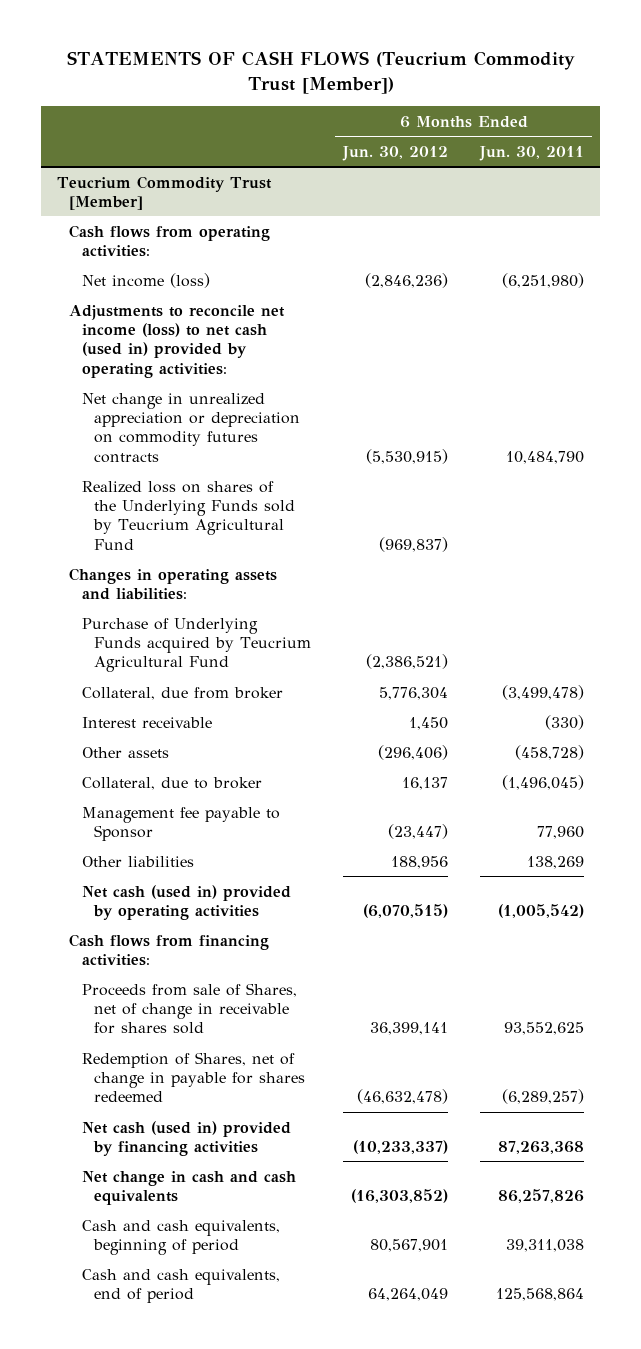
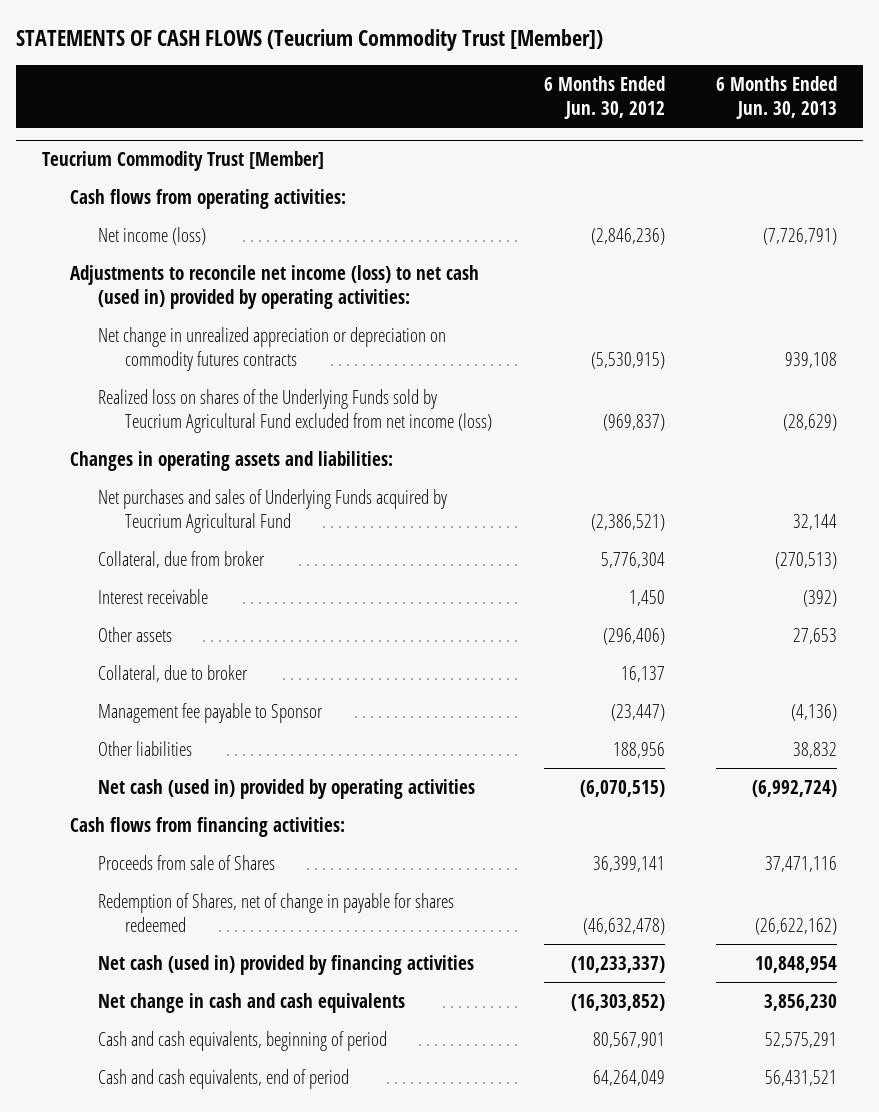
[479,145,585,161] Jun. 30, 2011 -> none
none -> [716,75,838,120] 6 Months Ended Jun. 30, 2013
[81,480,295,550] Realized loss on shares of the Underlying Funds sold by Teucrium Agricultural Fund -> [97,388,493,434] Realized loss on shares of the Underlying Funds sold by Teucrium Agricultural Fund excluded from net income (loss)
[81,617,311,673] Purchase of Underlying Funds acquired by Teucrium Agricultural Fund -> [97,488,447,534] Net purchases and sales of Underlying Funds acquired by Teucrium Agricultural Fund
[81,982,297,1035] Proceeds from sale of Shares, net of change in receivable for shares sold -> [97,854,275,870] Proceeds from sale of Shares

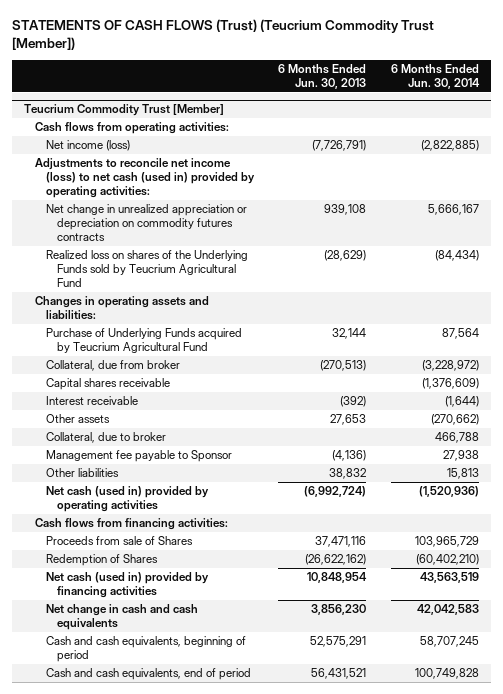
[16,28,604,51] STATEMENTS OF CASH FLOWS (Teucrium Commodity Trust [Member]) -> [11,18,434,51] STATEMENTS OF CASH FLOWS (Trust) (Teucrium Commodity Trust [Member])
[543,75,665,120] 6 Months Ended Jun. 30, 2012 -> none
none -> [391,64,481,90] 6 Months Ended Jun. 30, 2014
[97,388,493,434] Realized loss on shares of the Underlying Funds sold by Teucrium Agricultural Fund excluded from net income (loss) -> [45,250,248,288] Realized loss on shares of the Underlying Funds sold by Teucrium Agricultural Fund
[97,488,447,534] Net purchases and sales of Underlying Funds acquired by Teucrium Agricultural Fund -> [45,328,242,354] Purchase of Underlying Funds acquired by Teucrium Agricultural Fund
none -> [45,378,170,391] Capital shares receivable
[97,892,454,933] Redemption of Shares, net of change in payable for shares redeemed -> [45,554,158,567] Redemption of Shares

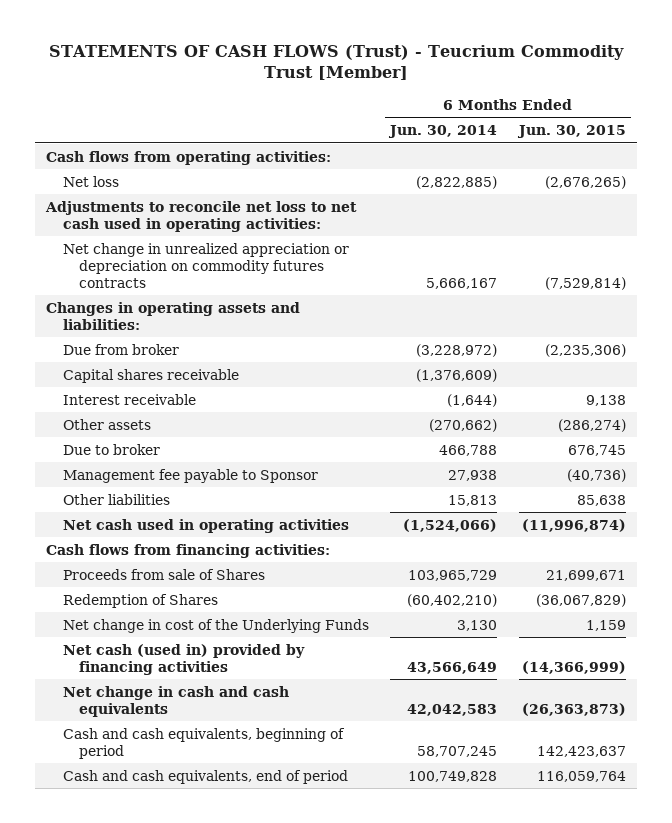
[11,18,434,51] STATEMENTS OF CASH FLOWS (Trust) (Teucrium Commodity Trust [Member]) -> [48,44,624,81] STATEMENTS OF CASH FLOWS (Trust) - Teucrium Commodity Trust [Member]
[278,64,367,90] 6 Months Ended Jun. 30, 2013 -> none
none -> [516,125,626,139] Jun. 30, 2015
[23,104,224,117] Teucrium Commodity Trust [Member] -> none
[45,140,130,152] Net income (loss) -> [62,175,119,187] Net loss
[34,158,255,199] Adjustments to reconcile net income (loss) to net cash (used in) provided by operating activities: -> [45,200,358,232] Adjustments to reconcile net loss to net cash used in operating activities:
[45,250,248,288] Realized loss on shares of the Underlying Funds sold by Teucrium Agricultural Fund -> none
[45,328,242,354] Purchase of Underlying Funds acquired by Teucrium Agricultural Fund -> none
[45,360,180,372] Collateral, due from broker -> [62,343,179,355] Due from broker
[45,432,166,444] Collateral, due to broker -> [62,443,160,455] Due to broker
[45,486,209,513] Net cash (used in) provided by operating activities -> [62,518,349,533] Net cash used in operating activities
[419,486,480,498] (1,520,936) -> [403,518,498,532] (1,524,066)
none -> [62,618,369,633] Net change in cost of the Underlying Funds
[420,572,480,584] 43,563,519 -> [407,661,498,674] 43,566,649

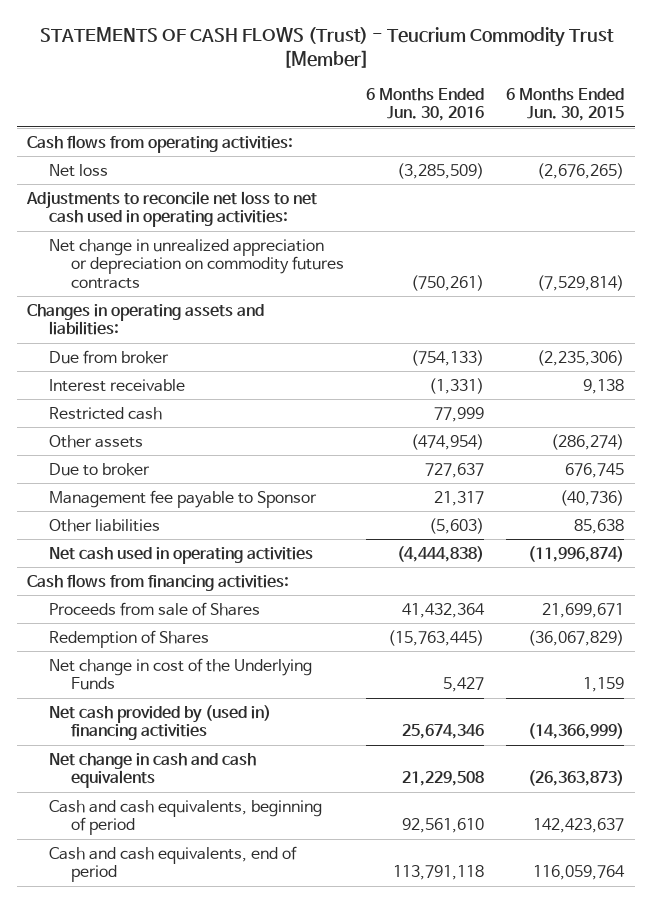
[388,125,498,139] Jun. 30, 2014 -> none
none -> [366,87,485,122] 6 Months Ended Jun. 30, 2016
[62,368,239,383] Capital shares receivable -> none
none -> [49,406,163,420] Restricted cash
[62,643,305,675] Net cash (used in) provided by financing activities -> [49,704,272,741] Net cash provided by (used in) financing activities

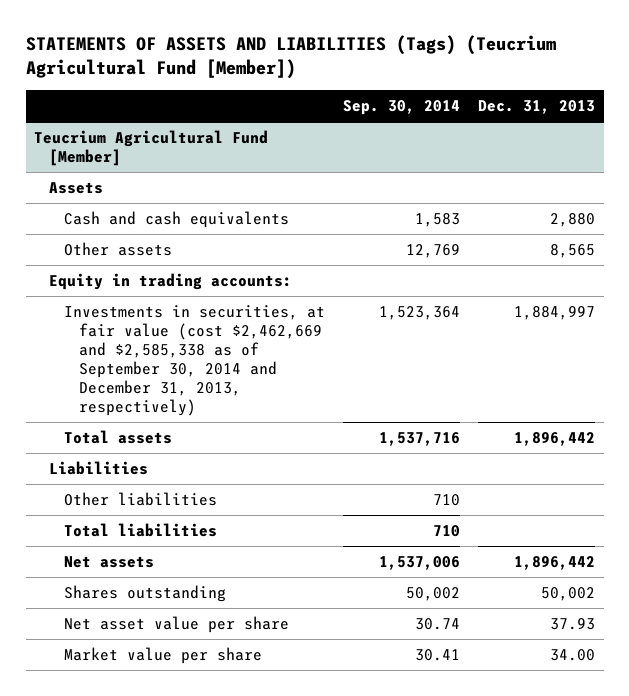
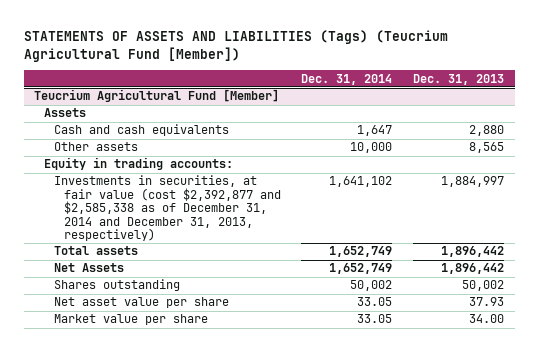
[343,100,461,116] Sep. 30, 2014 -> none
none -> [301,73,393,85] Dec. 31, 2014
[64,305,326,416] Investments in securities, at fair value (cost $2,462,669 and $2,585,338 as of September 30, 2014 and December 31, 2013, respectively) -> [53,175,281,242] Investments in securities, at fair value (cost $2,392,877 and $2,585,338 as of December 31, 2014 and December 31, 2013, respectively)
[49,461,149,476] Liabilities -> none
[64,492,218,507] Other liabilities -> none
[64,523,218,538] Total liabilities -> none
[64,556,155,569] Net assets -> [53,263,124,273] Net Assets

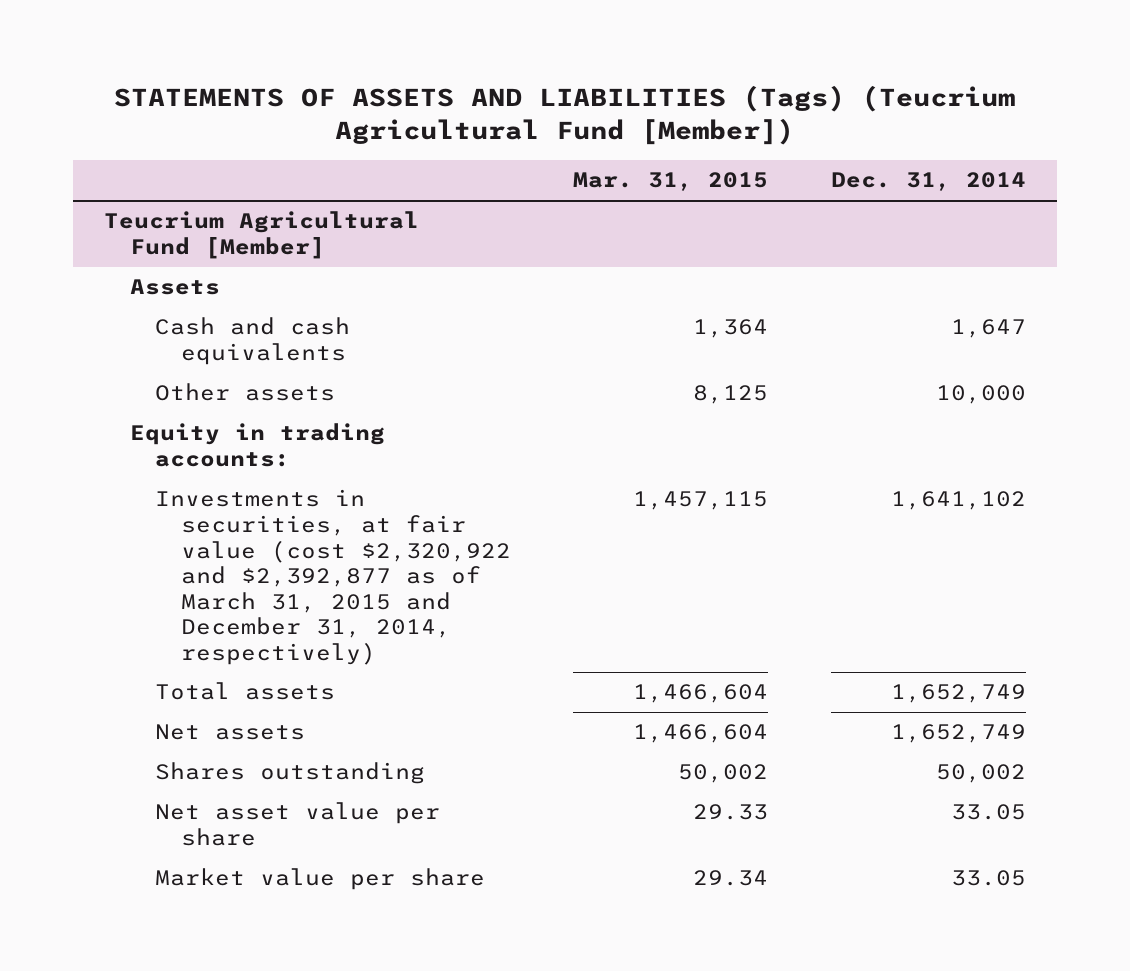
[413,73,505,85] Dec. 31, 2013 -> none
none -> [573,172,769,192] Mar. 31, 2015
[53,175,281,242] Investments in securities, at fair value (cost $2,392,877 and $2,585,338 as of December 31, 2014 and December 31, 2013, respectively) -> [155,489,511,665] Investments in securities, at fair value (cost $2,320,922 and $2,392,877 as of March 31, 2015 and December 31, 2014, respectively)
[53,263,124,273] Net Assets -> [155,724,306,741] Net assets

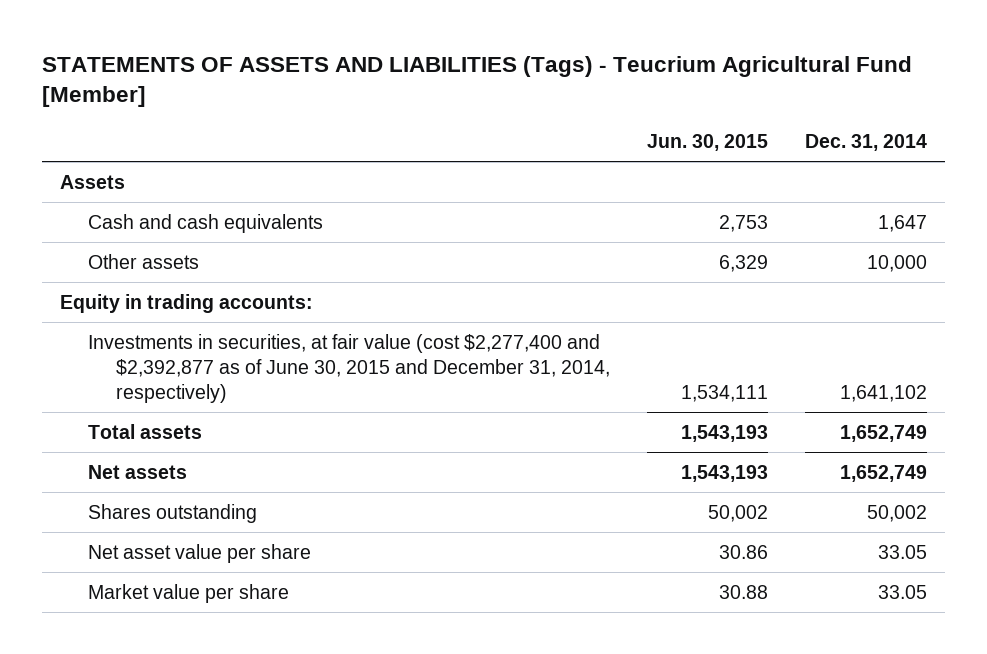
[114,84,1016,145] STATEMENTS OF ASSETS AND LIABILITIES (Tags) (Teucrium Agricultural Fund [Member]) -> [41,56,912,108] STATEMENTS OF ASSETS AND LIABILITIES (Tags) - Teucrium Agricultural Fund [Member]
[573,172,769,192] Mar. 31, 2015 -> none
none -> [646,134,768,152] Jun. 30, 2015
[104,211,420,260] Teucrium Agricultural Fund [Member] -> none
[155,489,511,665] Investments in securities, at fair value (cost $2,320,922 and $2,392,877 as of March 31, 2015 and December 31, 2014, respectively) -> [88,333,610,403] Investments in securities, at fair value (cost $2,277,400 and $2,392,877 as of June 30, 2015 and December 31, 2014, respectively)

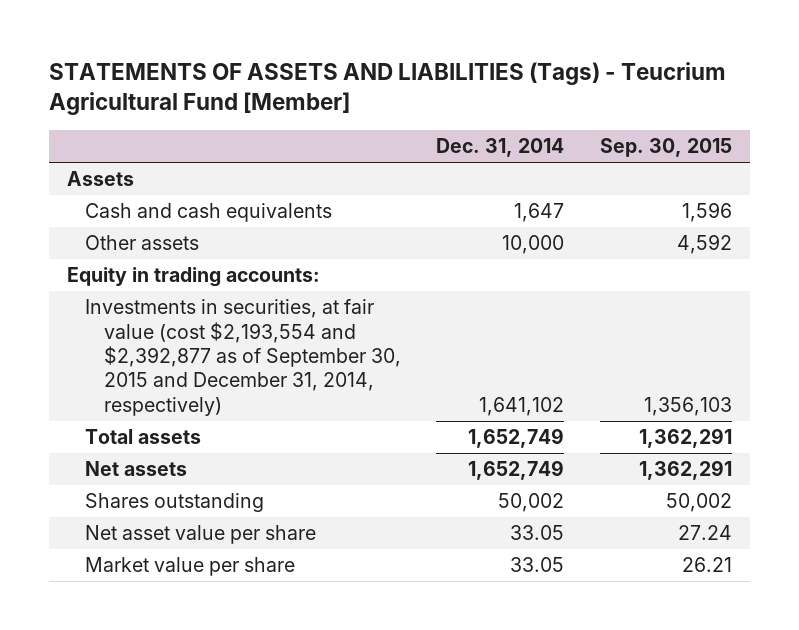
[646,134,768,152] Jun. 30, 2015 -> none
none -> [600,138,733,158] Sep. 30, 2015
[88,333,610,403] Investments in securities, at fair value (cost $2,277,400 and $2,392,877 as of June 30, 2015 and December 31, 2014, respectively) -> [85,299,401,416] Investments in securities, at fair value (cost $2,193,554 and $2,392,877 as of September 30, 2015 and December 31, 2014, respectively)

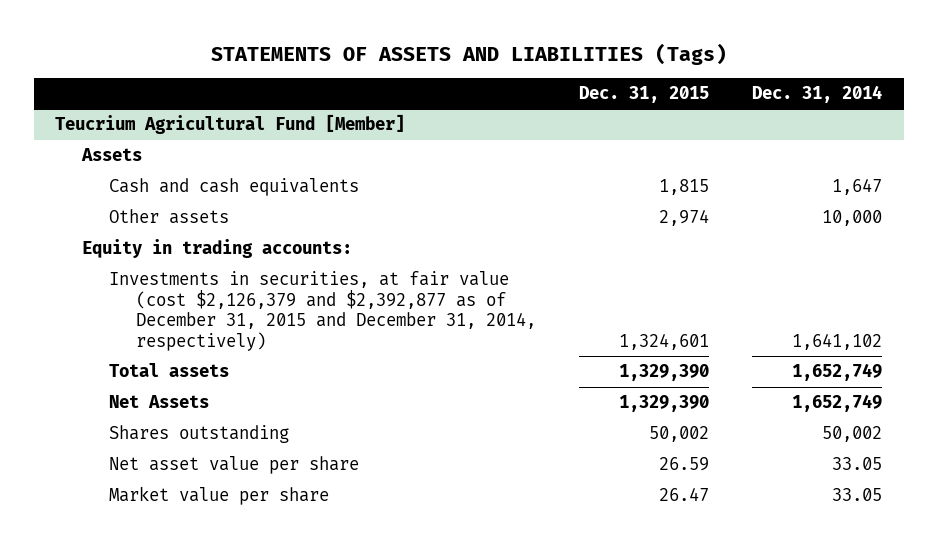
[48,61,726,116] STATEMENTS OF ASSETS AND LIABILITIES (Tags) - Teucrium Agricultural Fund [Member] -> [210,42,727,65] STATEMENTS OF ASSETS AND LIABILITIES (Tags)
[600,138,733,158] Sep. 30, 2015 -> none
none -> [579,85,710,103] Dec. 31, 2015
none -> [55,114,406,135] Teucrium Agricultural Fund [Member]
[85,299,401,416] Investments in securities, at fair value (cost $2,193,554 and $2,392,877 as of September 30, 2015 and December 31, 2014, respectively) -> [109,271,537,351] Investments in securities, at fair value (cost $2,126,379 and $2,392,877 as of December 31, 2015 and December 31, 2014, respectively)
[85,461,188,477] Net assets -> [109,395,210,409] Net Assets

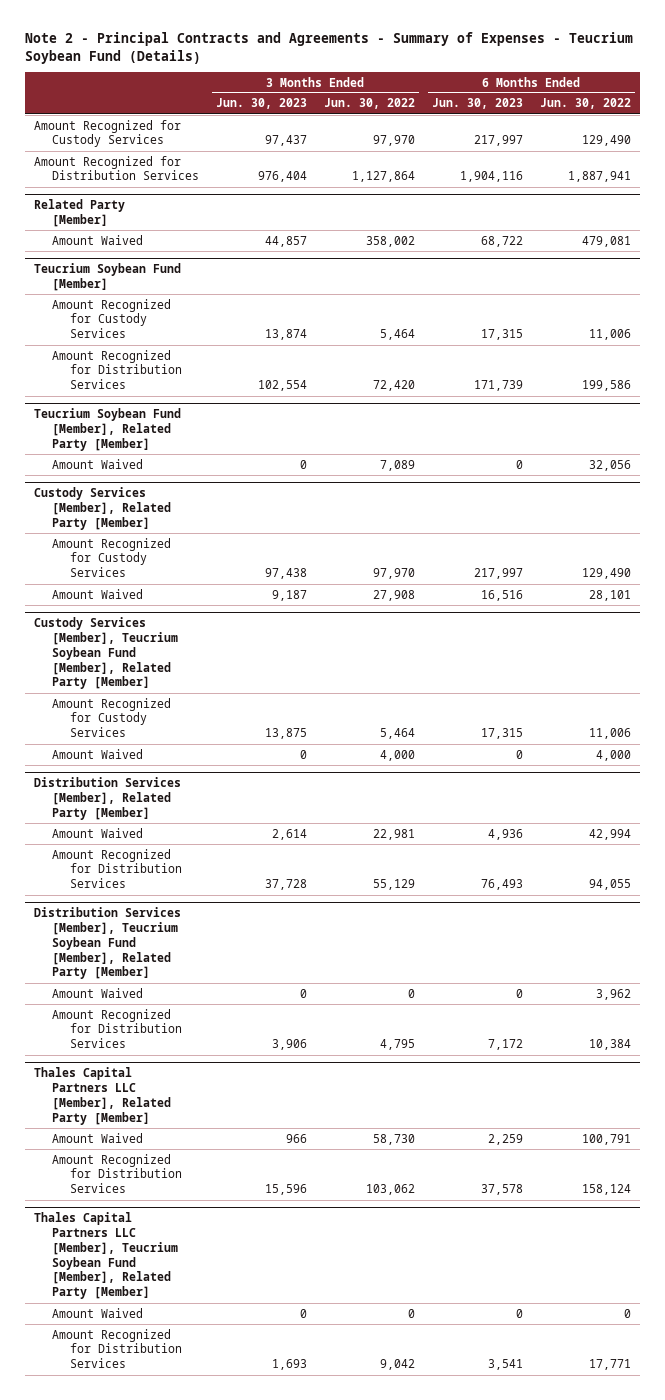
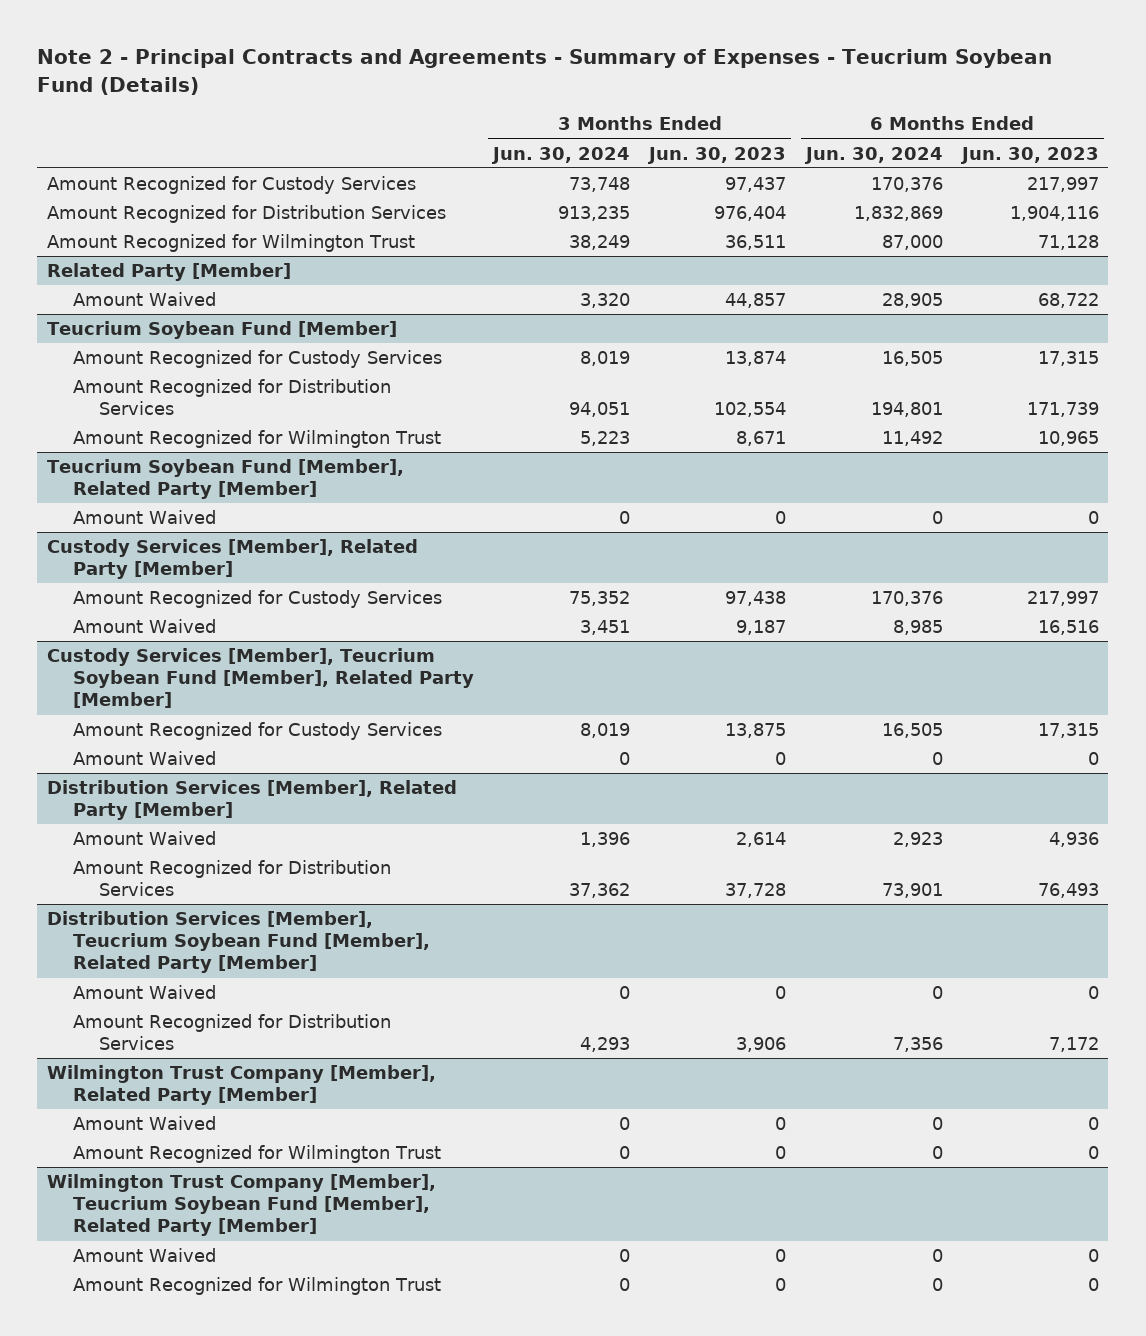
[323,98,415,110] Jun. 30, 2022 -> none
[539,98,631,110] Jun. 30, 2022 -> none
none -> [491,146,631,164] Jun. 30, 2024
none -> [803,146,943,164] Jun. 30, 2024
none -> [46,234,415,253] Amount Recognized for Wilmington Trust
none -> [72,430,441,449] Amount Recognized for Wilmington Trust
[33,1066,171,1125] Thales Capital Partners LLC [Member], Related Party [Member] -> none
[51,1132,143,1143] Amount Waived -> none
[51,1153,182,1194] Amount Recognized for Distribution Services -> none
[33,1211,178,1300] Thales Capital Partners LLC [Member], Teucrium Soybean Fund [Member], Related Party [Member] -> none
none -> [46,1065,436,1106] Wilmington Trust Company [Member], Related Party [Member]
[51,1328,182,1369] Amount Recognized for Distribution Services -> none
none -> [72,1145,441,1164] Amount Recognized for Wilmington Trust
none -> [46,1174,436,1237] Wilmington Trust Company [Member], Teucrium Soybean Fund [Member], Related Party [Member]
none -> [72,1248,216,1263] Amount Waived
none -> [72,1277,441,1296] Amount Recognized for Wilmington Trust

